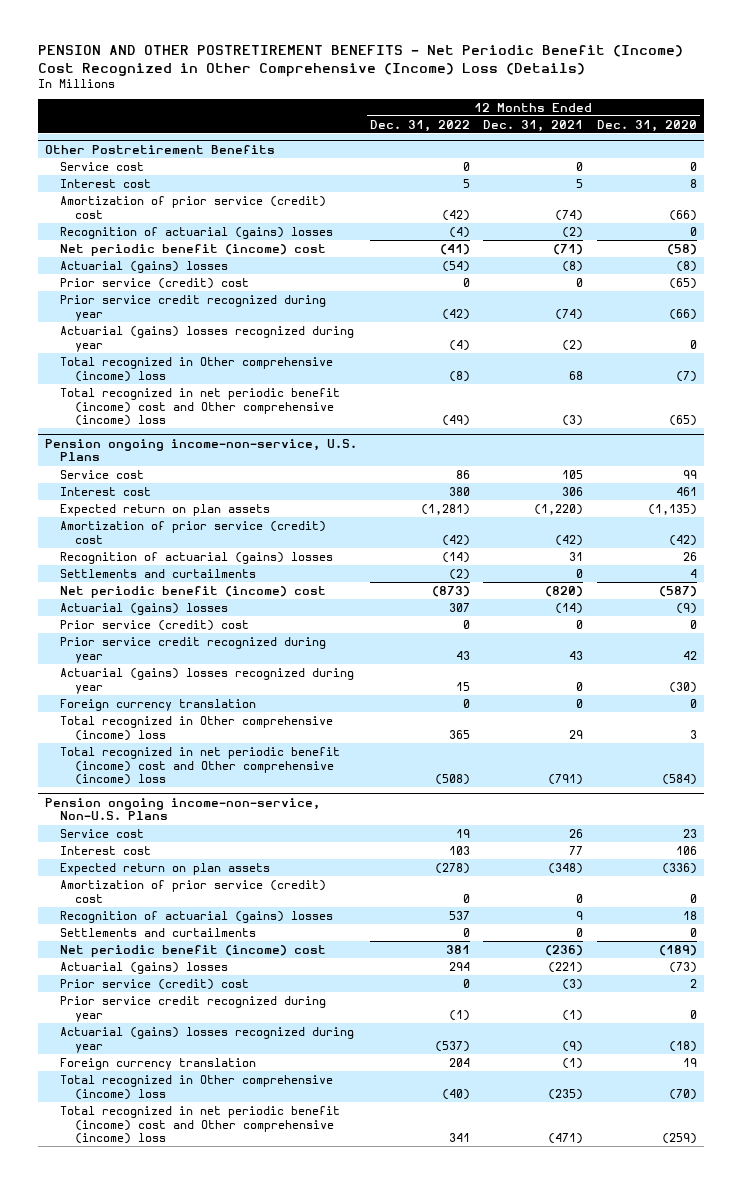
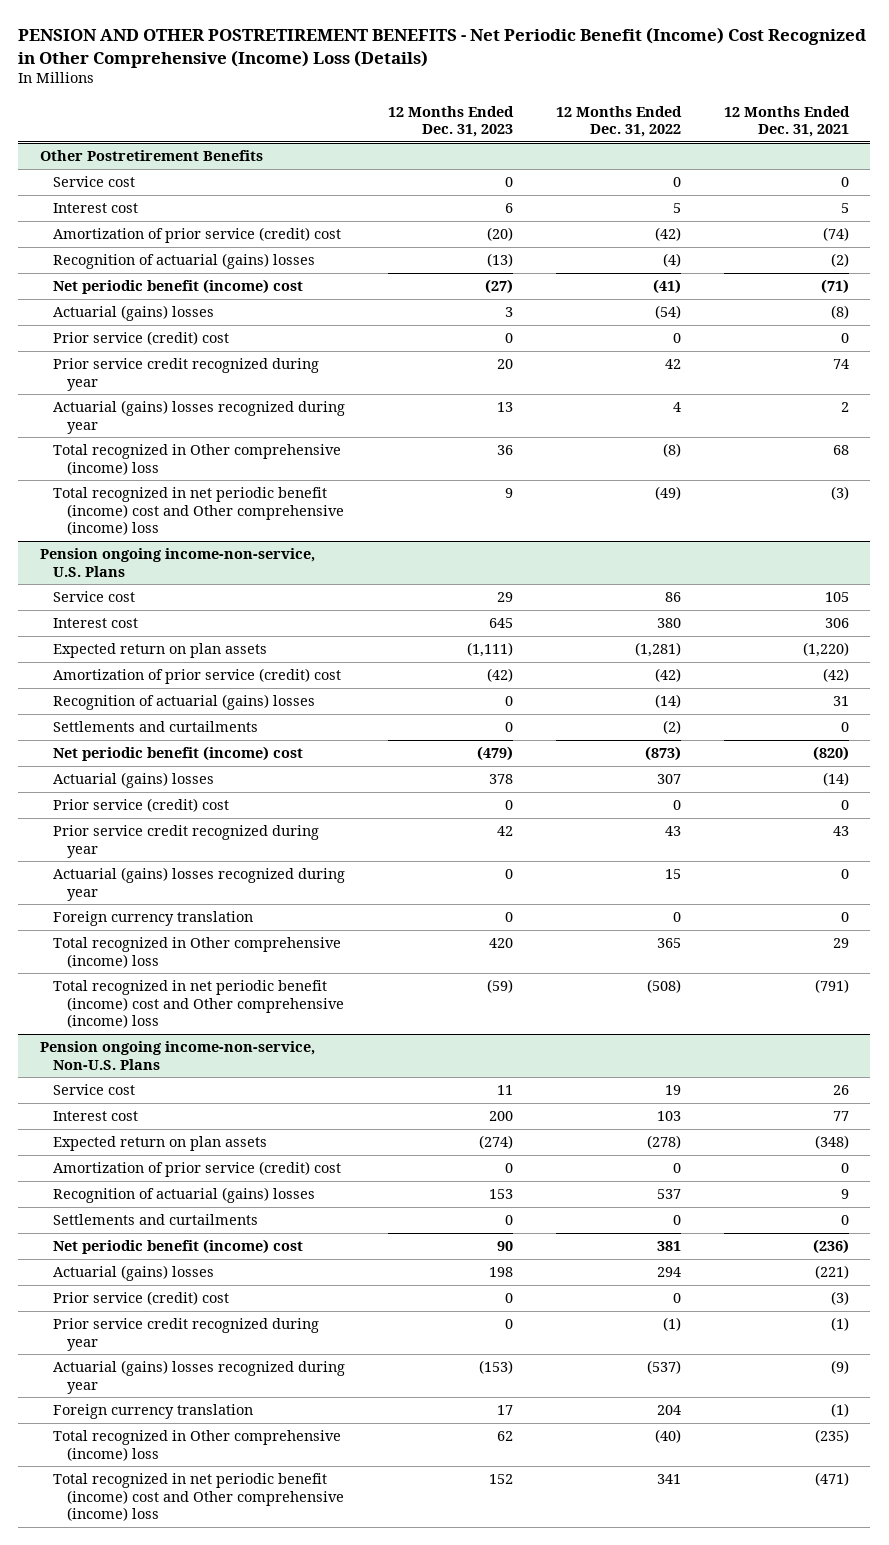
[596,119,697,132] Dec. 31, 2020 -> none
none -> [388,105,515,137] 12 Months Ended Dec. 31, 2023
[442,308,471,320] (42) -> [665,359,682,370] 42
[555,308,584,320] (74) -> [832,359,849,370] 74
[449,339,471,351] (4) -> [673,402,682,413] 4
[562,339,584,351] (2) -> [840,402,849,413] 2

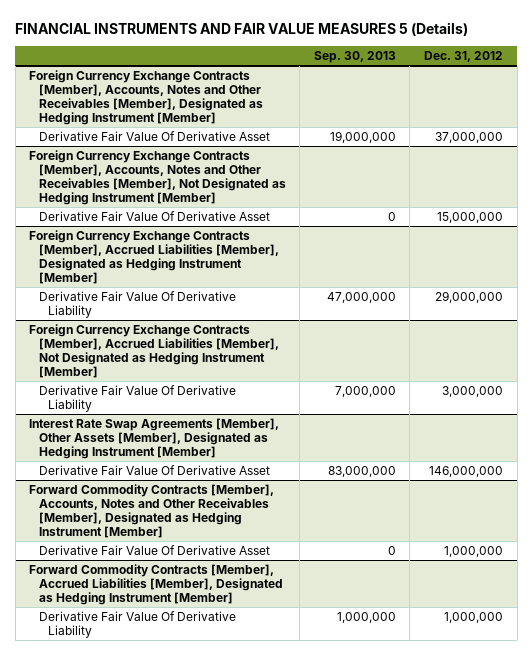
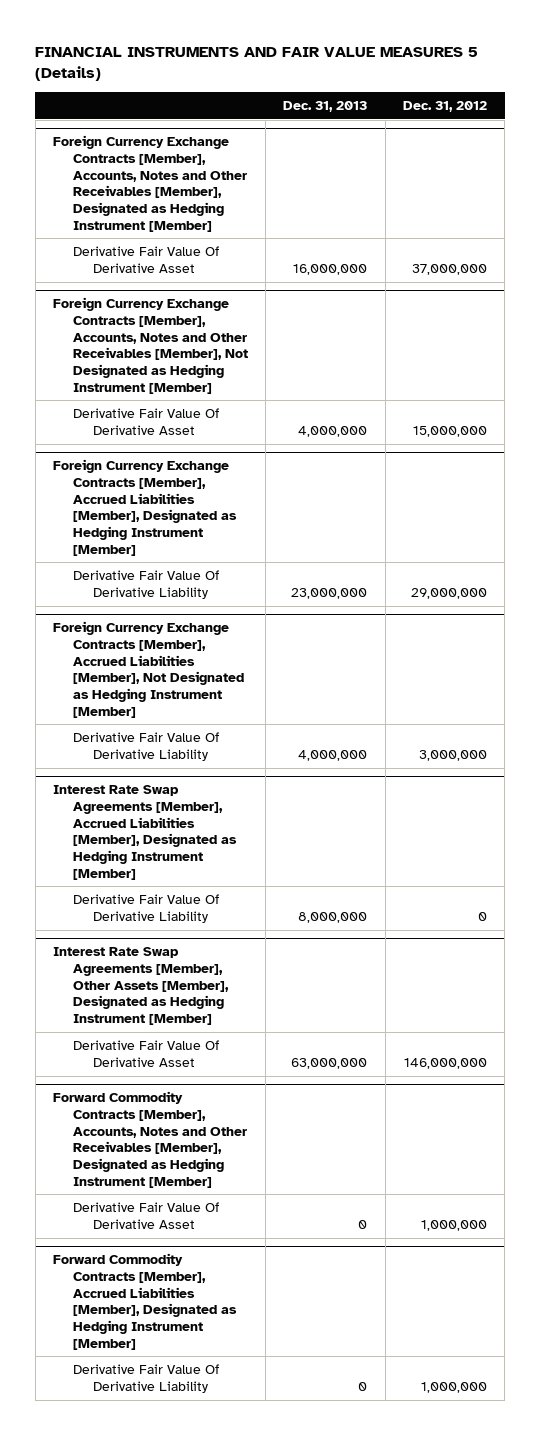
[313,51,396,64] Sep. 30, 2013 -> none
none -> [283,100,368,112] Dec. 31, 2013
none -> [53,785,237,880] Interest Rate Swap Agreements [Member], Accrued Liabilities [Member], Designated as Hedging Instrument [Member]
none -> [72,894,219,923] Derivative Fair Value Of Derivative Liability

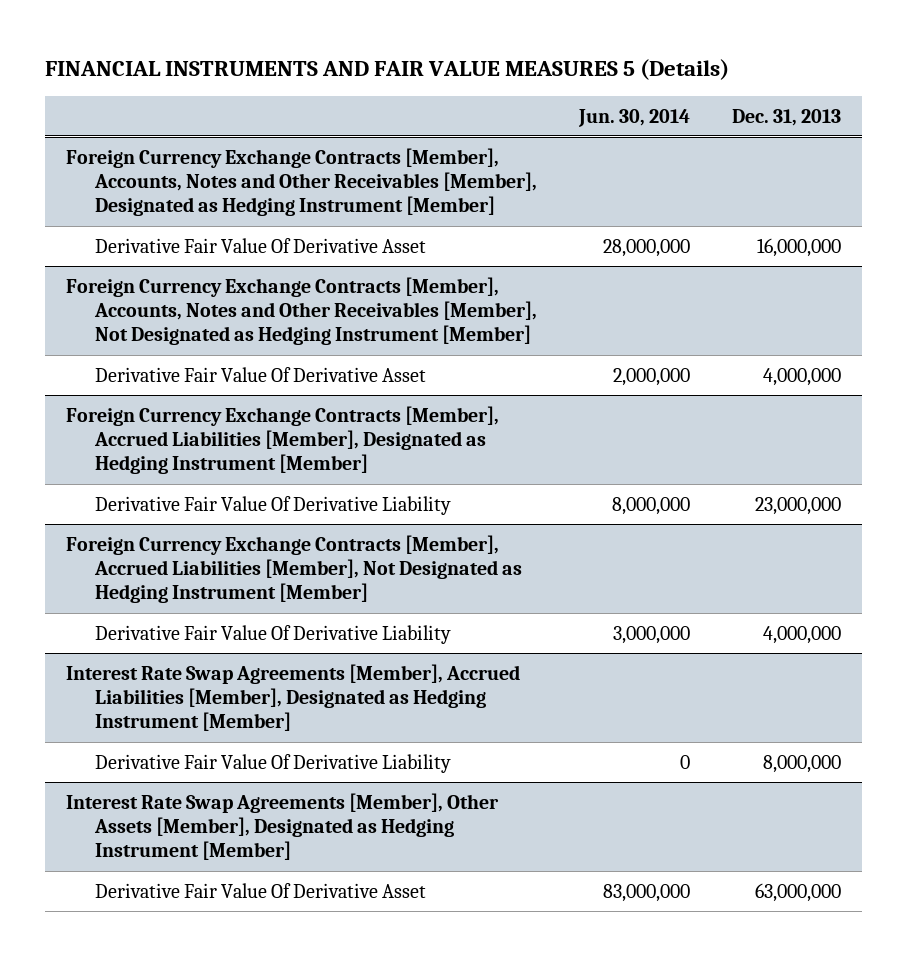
[403,100,488,112] Dec. 31, 2012 -> none
none -> [578,108,691,127] Jun. 30, 2014
[53,1091,247,1188] Forward Commodity Contracts [Member], Accounts, Notes and Other Receivables [Member], Designated as Hedging Instrument [Member] -> none
[72,1202,219,1229] Derivative Fair Value Of Derivative Asset -> none
[53,1253,237,1350] Forward Commodity Contracts [Member], Accrued Liabilities [Member], Designated as Hedging Instrument [Member] -> none
[72,1364,219,1393] Derivative Fair Value Of Derivative Liability -> none

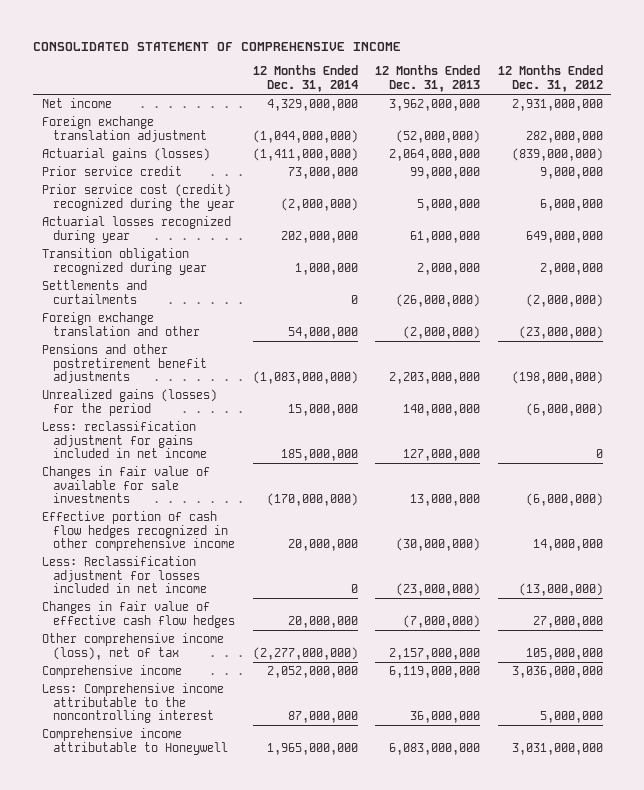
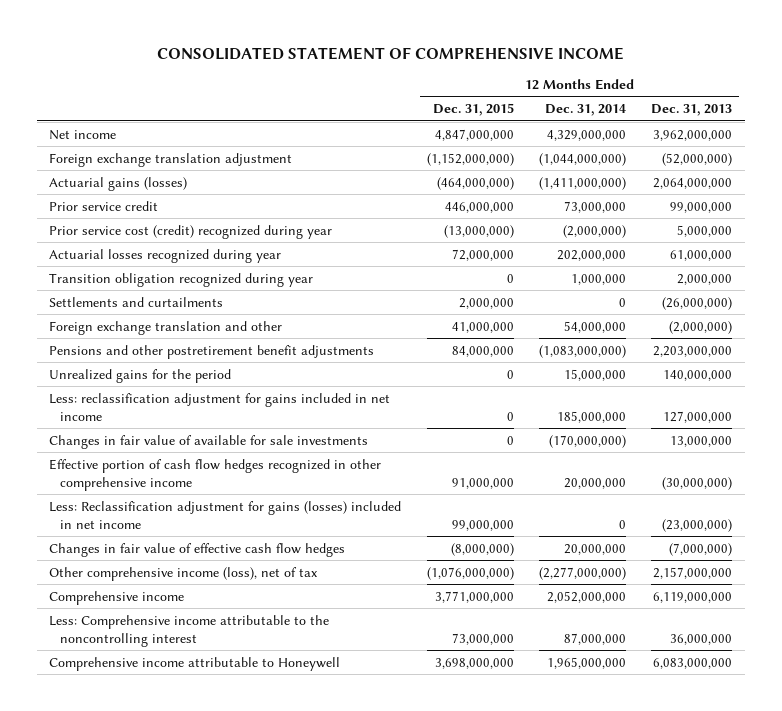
[497,65,603,93] 12 Months Ended Dec. 31, 2012 -> none
none -> [432,103,514,117] Dec. 31, 2015
[41,183,236,211] Prior service cost (credit) recognized during the year -> [49,224,333,239] Prior service cost (credit) recognized during year
[41,388,217,416] Unrealized gains (losses) for the period -> [49,368,232,383] Unrealized gains for the period
[41,555,208,594] Less: Reclassification adjustment for losses included in net income -> [49,500,402,529] Less: Reclassification adjustment for gains (losses) included in net income

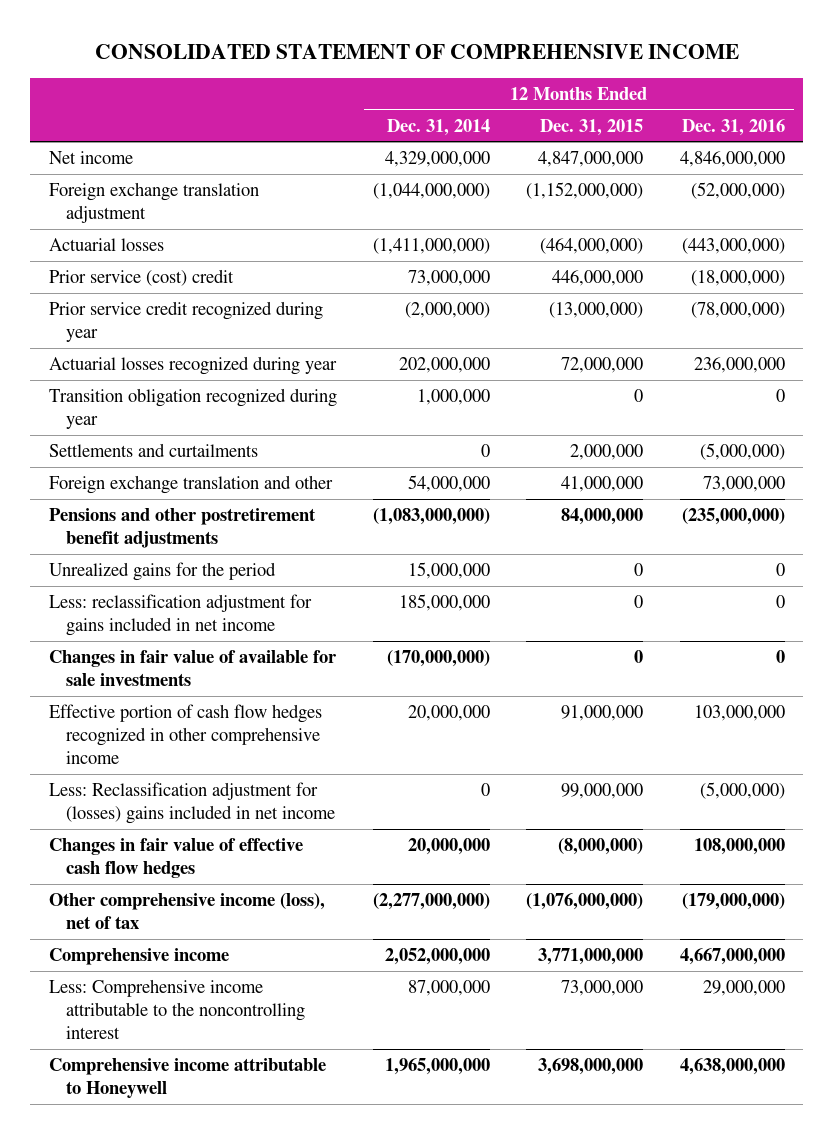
[651,104,733,117] Dec. 31, 2013 -> none
none -> [681,118,785,136] Dec. 31, 2016
[49,176,188,191] Actuarial gains (losses) -> [48,238,164,252] Actuarial losses
[49,200,159,211] Prior service credit -> [48,269,234,287] Prior service (cost) credit
[49,224,333,239] Prior service cost (credit) recognized during year -> [48,301,323,343] Prior service credit recognized during year
[49,500,402,529] Less: Reclassification adjustment for gains (losses) included in net income -> [48,782,336,825] Less: Reclassification adjustment for (losses) gains included in net income

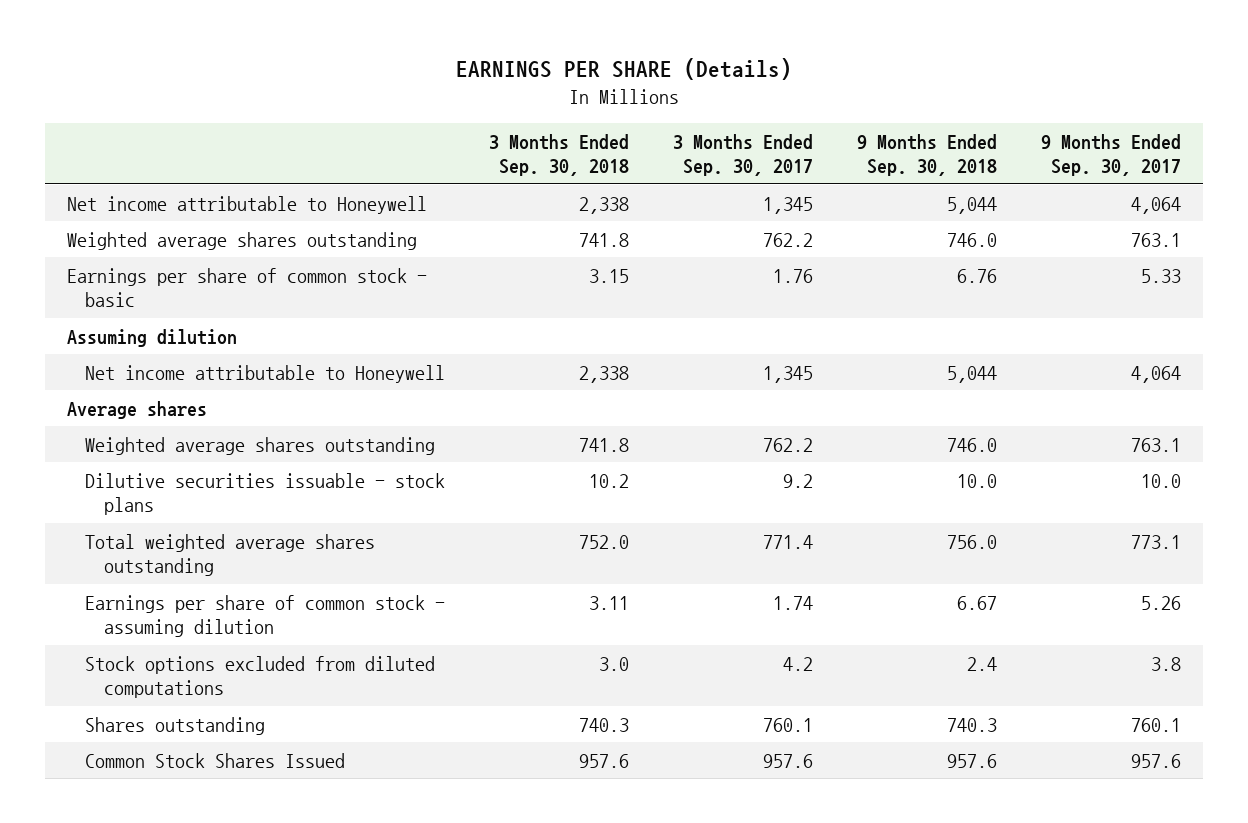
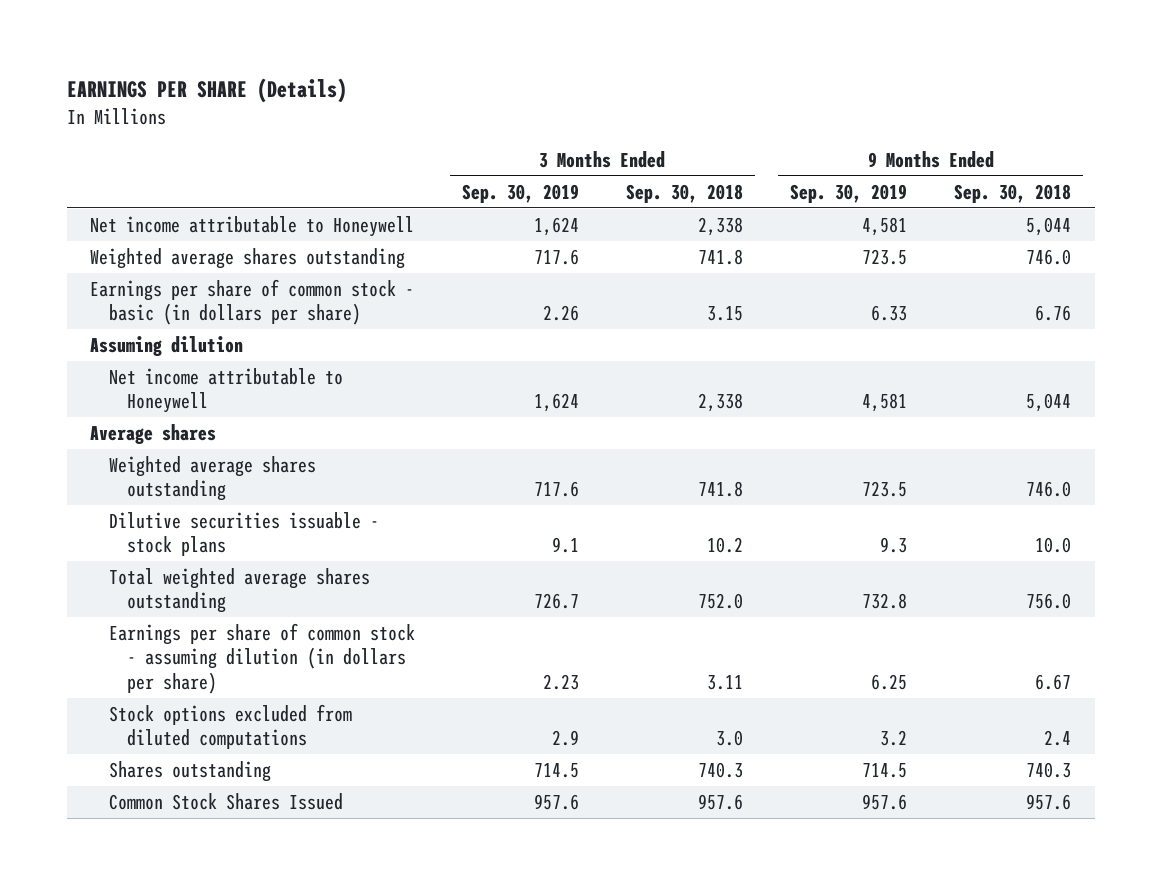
[673,133,814,177] 3 Months Ended Sep. 30, 2017 -> none
[1041,133,1182,177] 9 Months Ended Sep. 30, 2017 -> none
none -> [461,183,579,203] Sep. 30, 2019
none -> [790,183,908,203] Sep. 30, 2019
[66,267,427,308] Earnings per share of common stock - basic -> [90,278,415,326] Earnings per share of common stock - basic (in dollars per share)
[85,594,446,638] Earnings per share of common stock - assuming dilution -> [108,622,415,694] Earnings per share of common stock - assuming dilution (in dollars per share)

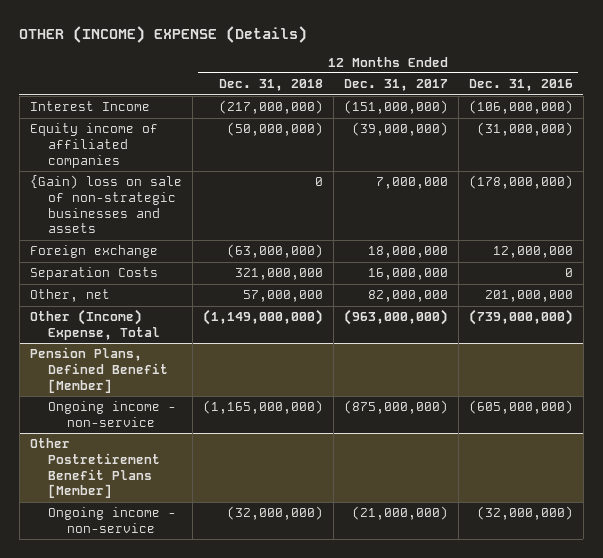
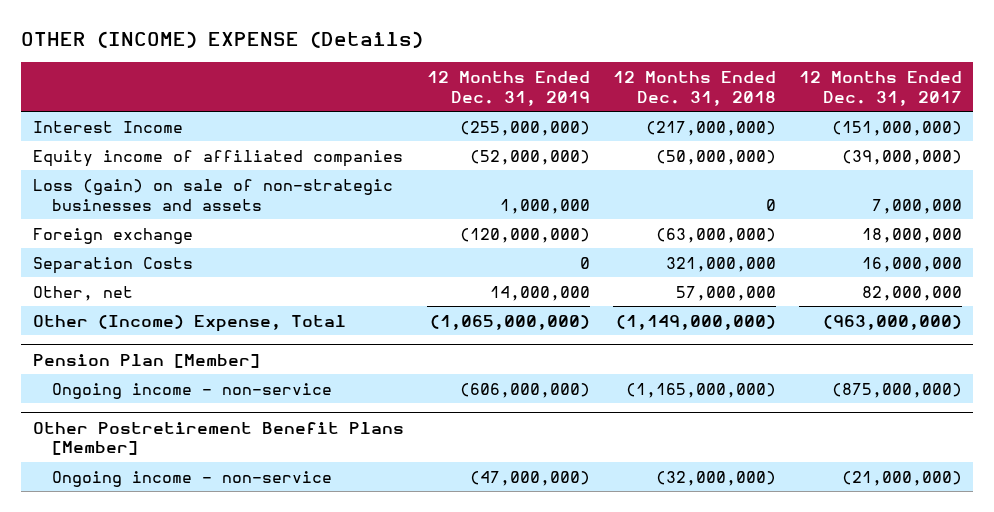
[468,79,573,92] Dec. 31, 2016 -> none
none -> [426,71,590,106] 12 Months Ended Dec. 31, 2019
[29,175,182,234] {Gain) loss on sale of non-strategic businesses and assets -> [32,178,393,211] Loss (gain) on sale of non-strategic businesses and assets
[29,347,169,393] Pension Plans, Defined Benefit [Member] -> [32,353,260,368] Pension Plan [Member]

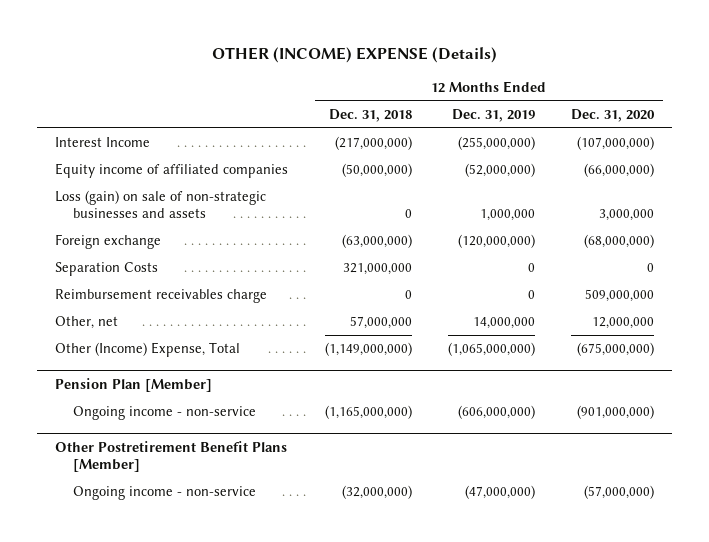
[798,71,962,106] 12 Months Ended Dec. 31, 2017 -> none
none -> [571,108,656,122] Dec. 31, 2020
none -> [55,289,268,304] Reimbursement receivables charge

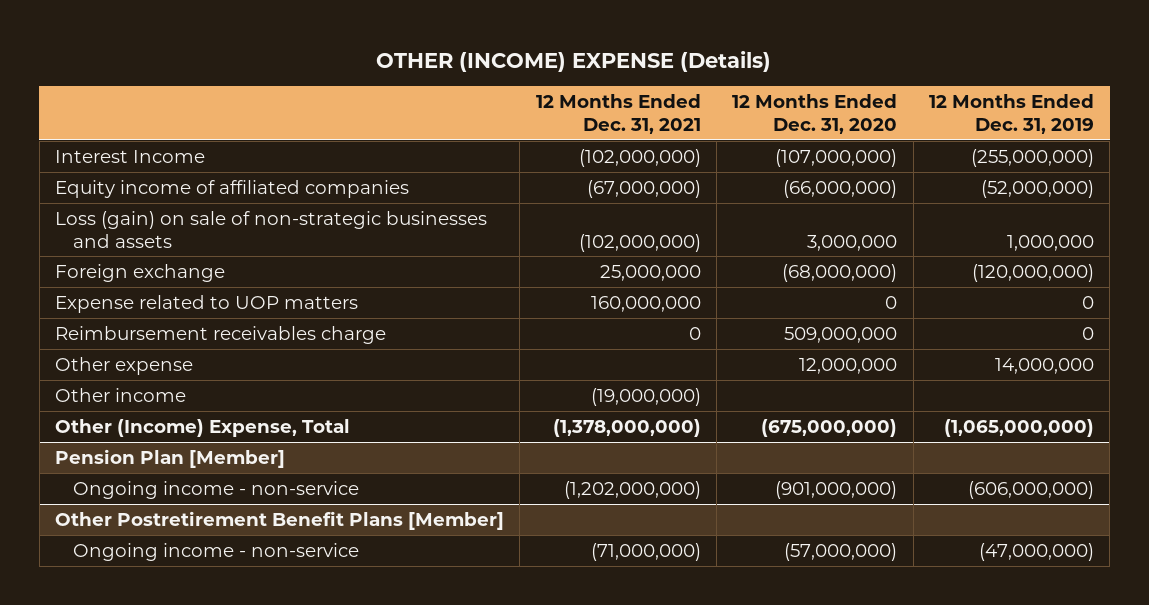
[328,108,412,122] Dec. 31, 2018 -> none
none -> [535,93,701,134] 12 Months Ended Dec. 31, 2021
[55,262,159,277] Separation Costs -> none
none -> [55,294,359,313] Expense related to UOP matters
[55,316,119,330] Other, net -> [55,356,194,375] Other expense
none -> [55,387,187,402] Other income

